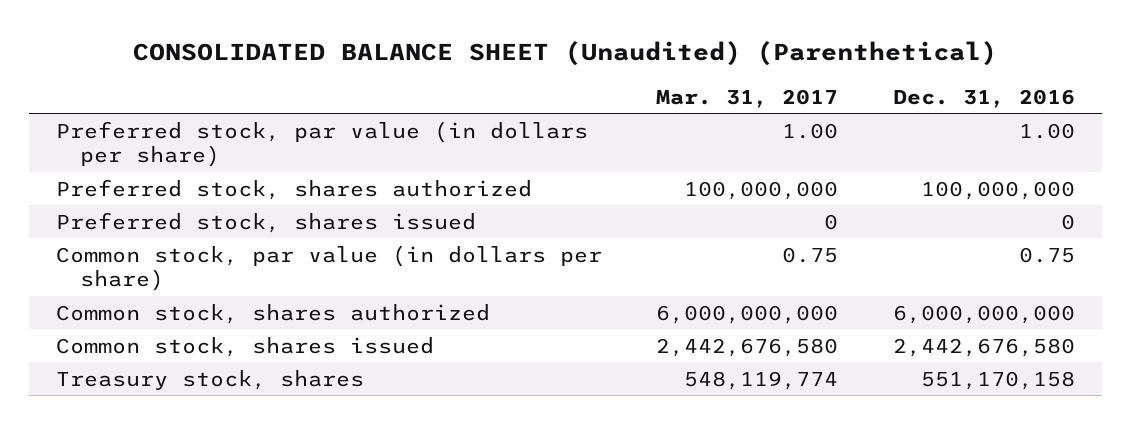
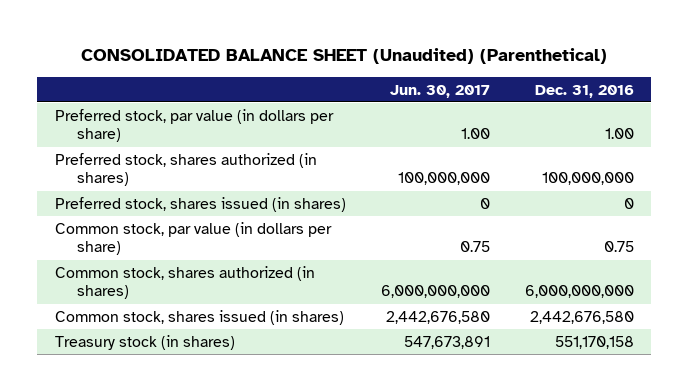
[656,88,839,108] Mar. 31, 2017 -> none
none -> [389,84,490,98] Jun. 30, 2017
[56,178,533,200] Preferred stock, shares authorized -> [54,152,317,187] Preferred stock, shares authorized (in shares)
[56,211,477,233] Preferred stock, shares issued -> [54,196,346,212] Preferred stock, shares issued (in shares)
[56,303,491,324] Common stock, shares authorized -> [54,265,315,300] Common stock, shares authorized (in shares)
[56,336,435,357] Common stock, shares issued -> [54,309,344,325] Common stock, shares issued (in shares)
[56,369,365,390] Treasury stock, shares -> [54,334,235,350] Treasury stock (in shares)

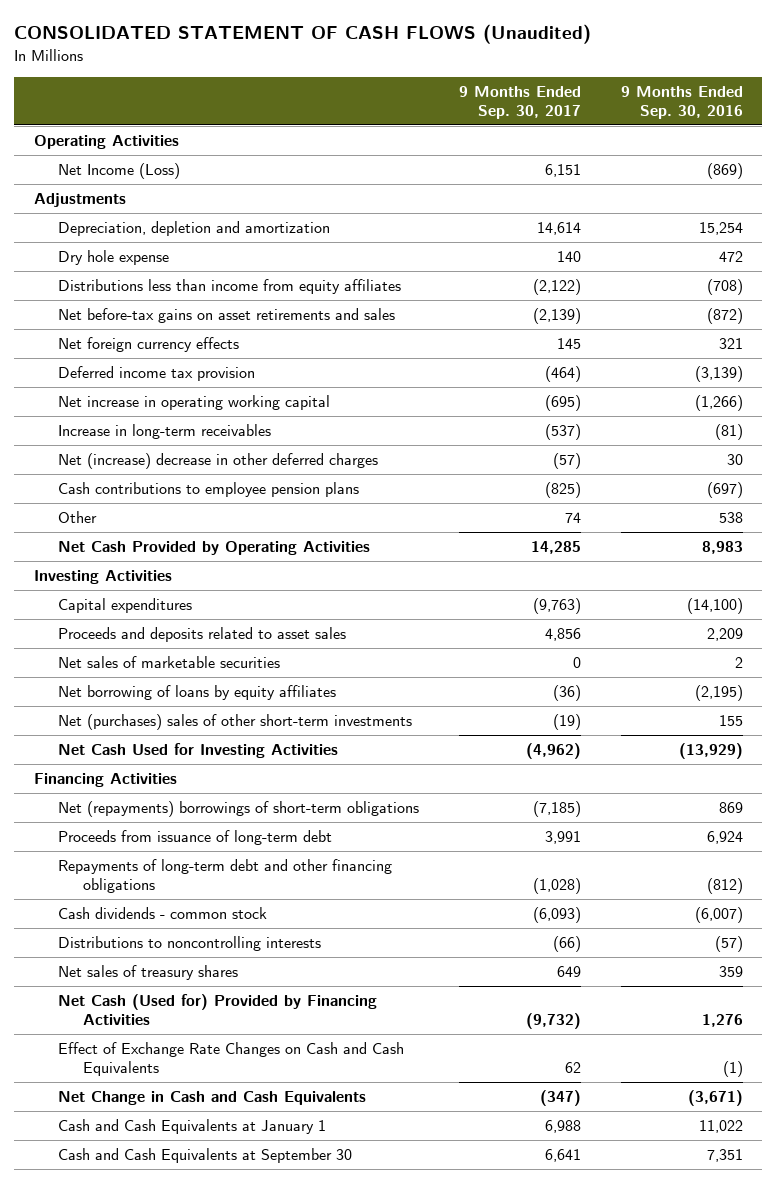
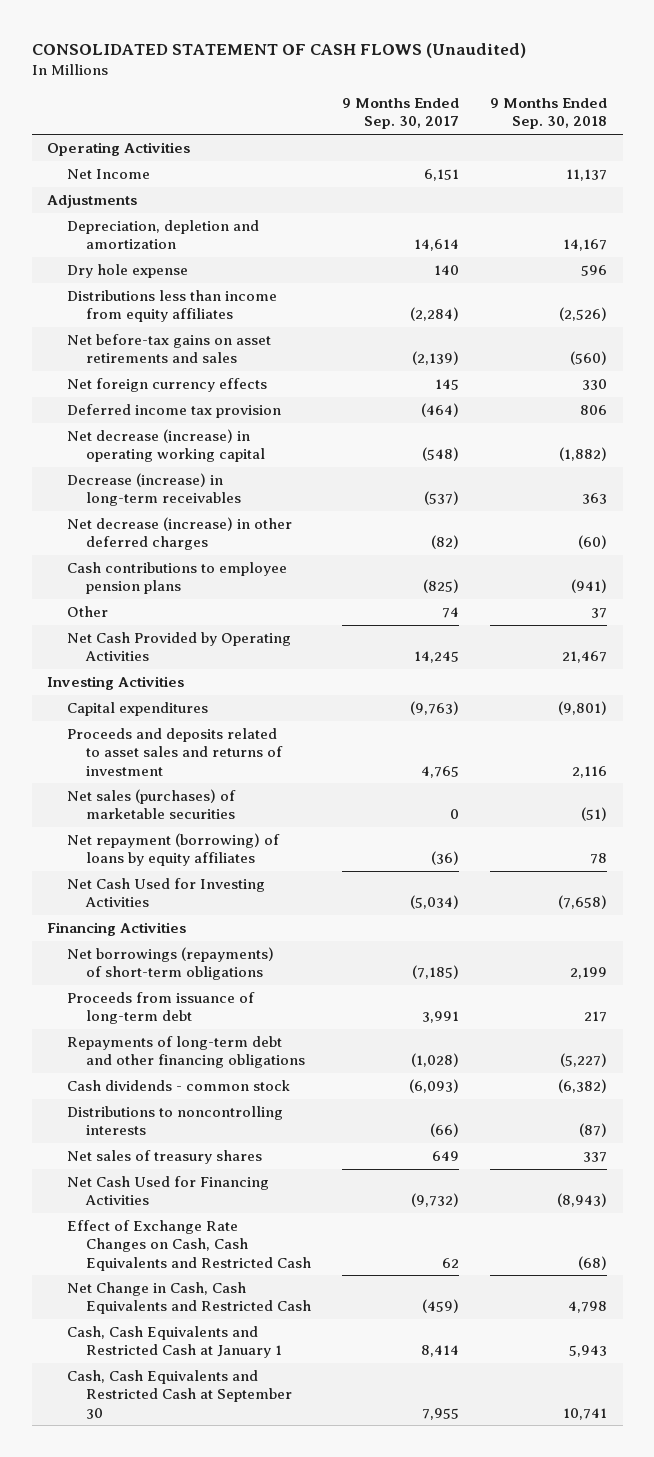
[620,86,743,120] 9 Months Ended Sep. 30, 2016 -> none
none -> [490,98,608,130] 9 Months Ended Sep. 30, 2018
[58,163,181,180] Net Income (Loss) -> [66,168,150,179] Net Income
[532,279,581,296] (2,122) -> [409,307,459,322] (2,284)
[58,395,331,411] Net increase in operating working capital -> [66,428,265,463] Net decrease (increase) in operating working capital
[544,395,581,412] (695) -> [421,447,459,462] (548)
[58,424,272,440] Increase in long-term receivables -> [66,472,241,507] Decrease (increase) in long-term receivables
[58,453,379,470] Net (increase) decrease in other deferred charges -> [66,516,292,551] Net decrease (increase) in other deferred charges
[552,453,581,470] (57) -> [430,535,459,550] (82)
[530,541,581,555] 14,285 -> [413,651,459,664] 14,245
[58,714,413,731] Net (purchases) sales of other short-term investments -> none
[58,627,347,643] Proceeds and deposits related to asset sales -> [66,727,283,776] Proceeds and deposits related to asset sales and returns of investment
[544,628,581,642] 4,856 -> [420,765,459,778] 4,765
[58,656,281,669] Net sales of marketable securities -> [66,788,236,820] Net sales (purchases) of marketable securities
[58,685,337,701] Net borrowing of loans by equity affiliates -> [66,832,280,867] Net repayment (borrowing) of loans by equity affiliates
[525,743,581,760] (4,962) -> [409,895,459,910] (5,034)
[58,801,420,818] Net (repayments) borrowings of short-term obligations -> [66,946,274,981] Net borrowings (repayments) of short-term obligations
[58,994,378,1026] Net Cash (Used for) Provided by Financing Activities -> [66,1175,269,1206] Net Cash Used for Financing Activities
[58,1042,405,1077] Effect of Exchange Rate Changes on Cash and Cash Equivalents -> [66,1219,311,1271] Effect of Exchange Rate Changes on Cash, Cash Equivalents and Restricted Cash
[58,1091,367,1106] Net Change in Cash and Cash Equivalents -> [66,1281,311,1315] Net Change in Cash, Cash Equivalents and Restricted Cash
[539,1090,581,1107] (347) -> [421,1299,459,1314] (459)
[58,1119,327,1135] Cash and Cash Equivalents at January 1 -> [66,1325,282,1359] Cash, Cash Equivalents and Restricted Cash at January 1
[544,1120,581,1134] 6,988 -> [420,1345,459,1358] 8,414
[58,1148,353,1164] Cash and Cash Equivalents at September 30 -> [66,1369,292,1419] Cash, Cash Equivalents and Restricted Cash at September 30
[544,1149,581,1163] 6,641 -> [421,1407,459,1420] 7,955

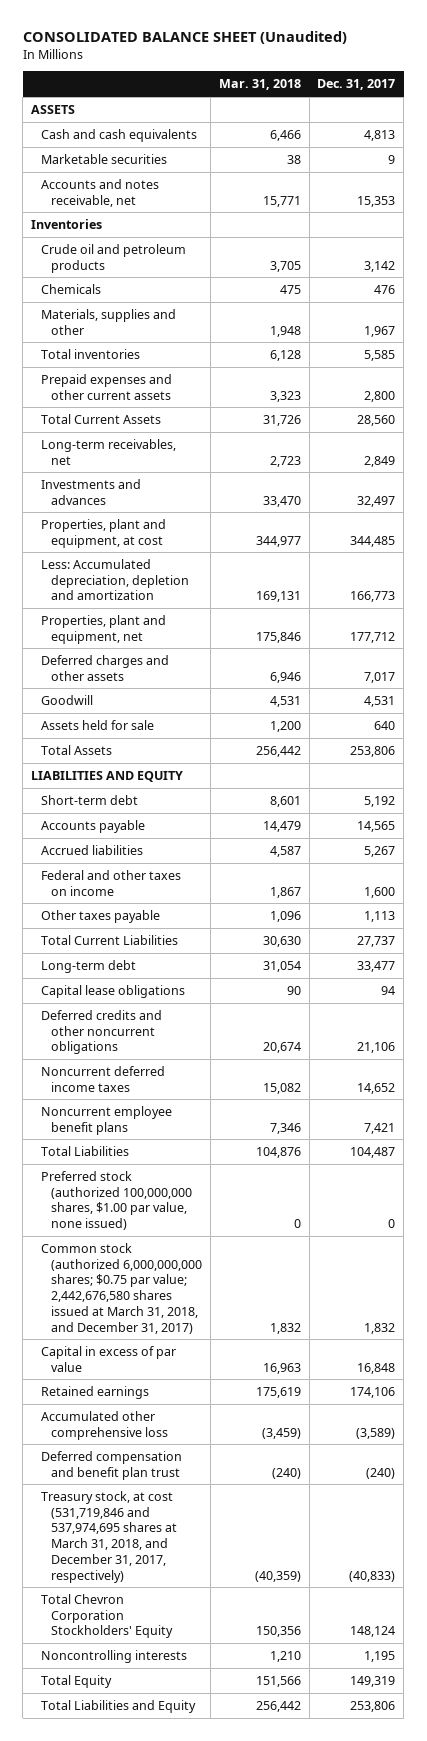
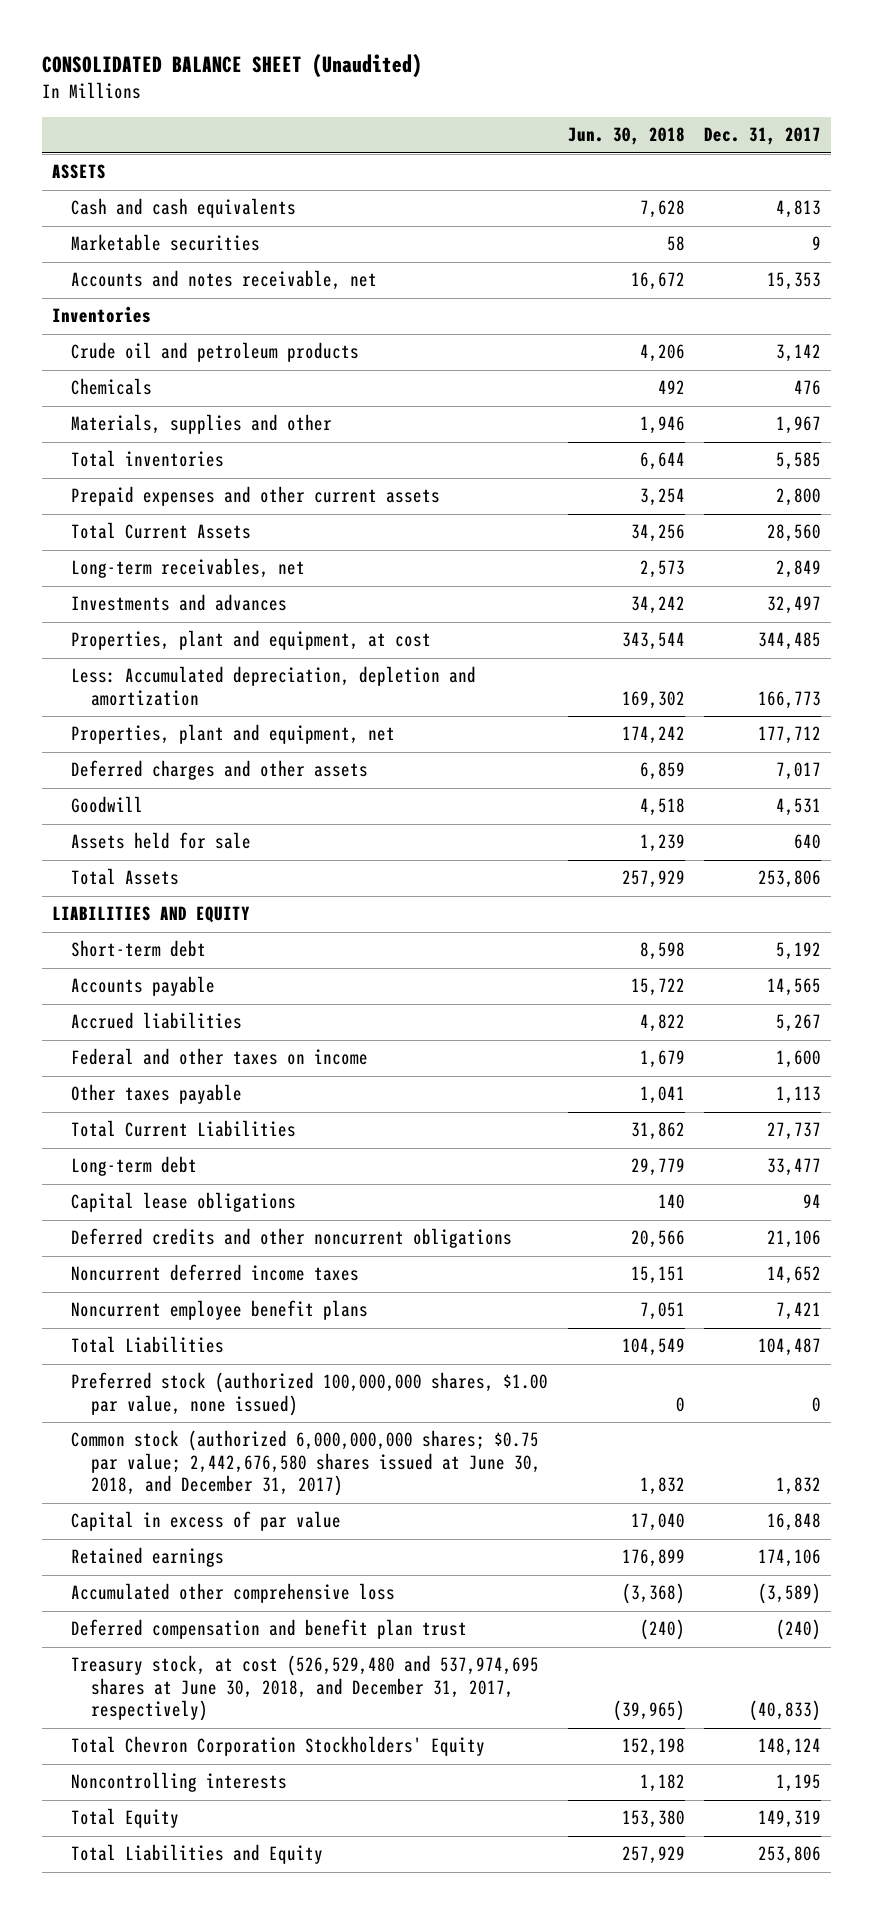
[218,79,301,91] Mar. 31, 2018 -> none
none -> [567,127,685,146] Jun. 30, 2018
[41,1242,202,1334] Common stock (authorized 6,000,000,000 shares; $0.75 par value; 2,442,676,580 shares issued at March 31, 2018, and December 31, 2017) -> [71,1430,541,1497] Common stock (authorized 6,000,000,000 shares; $0.75 par value; 2,442,676,580 shares issued at June 30, 2018, and December 31, 2017)
[41,1490,177,1583] Treasury stock, at cost (531,719,846 and 537,974,695 shares at March 31, 2018, and December 31, 2017, respectively) -> [71,1655,540,1722] Treasury stock, at cost (526,529,480 and 537,974,695 shares at June 30, 2018, and December 31, 2017, respectively)

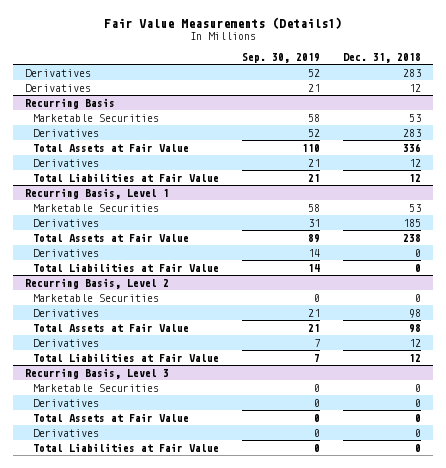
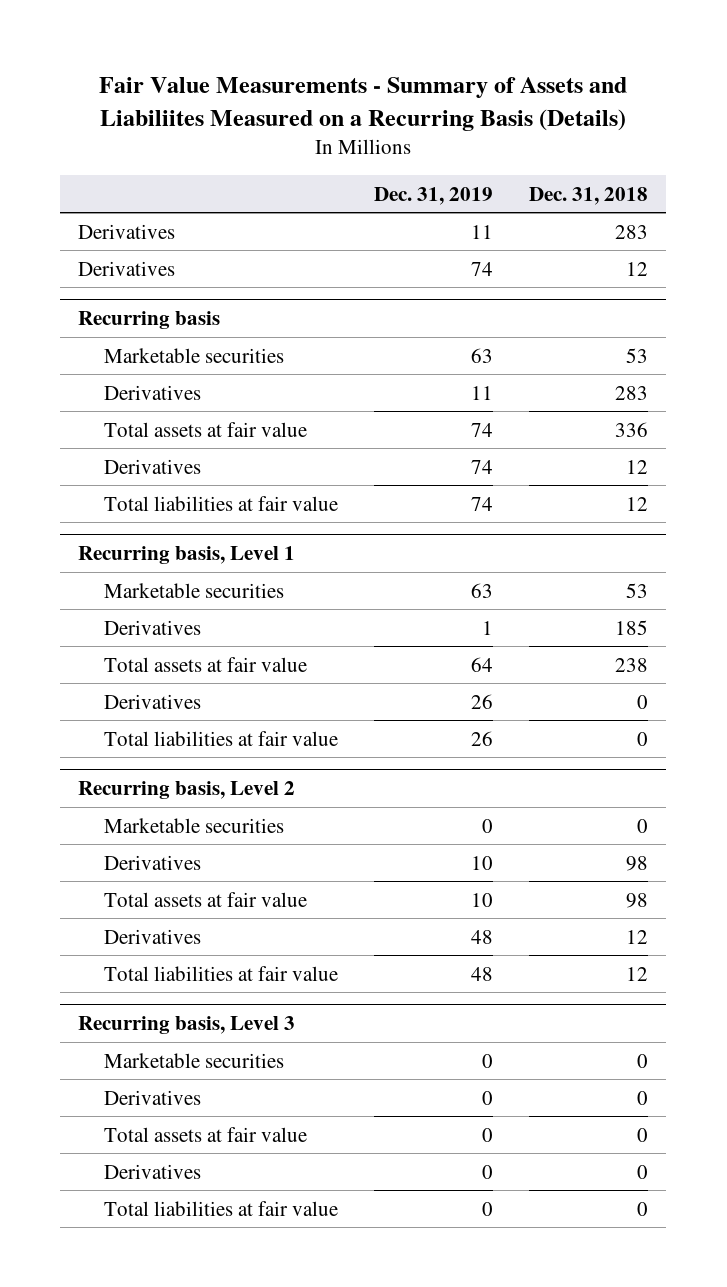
[104,16,343,29] Fair Value Measurements (Details1) -> [99,76,628,131] Fair Value Measurements - Summary of Assets and Liabiliites Measured on a Recurring Basis (Details)
[242,52,321,63] Sep. 30, 2019 -> none
none -> [374,186,494,205] Dec. 31, 2019
[24,97,115,109] Recurring Basis -> [78,311,221,330] Recurring basis
[33,113,160,122] Marketable Securities -> [103,347,284,363] Marketable securities
[33,142,190,152] Total Assets at Fair Value -> [103,421,307,437] Total assets at fair value
[33,172,220,182] Total Liabilities at Fair Value -> [103,495,338,511] Total liabilities at fair value
[24,187,169,199] Recurring Basis, Level 1 -> [78,546,296,565] Recurring basis, Level 1
[33,203,160,212] Marketable Securities -> [103,582,284,598] Marketable securities
[33,232,190,242] Total Assets at Fair Value -> [103,656,307,672] Total assets at fair value
[33,262,220,272] Total Liabilities at Fair Value -> [103,730,338,746] Total liabilities at fair value
[24,277,169,289] Recurring Basis, Level 2 -> [78,781,296,800] Recurring basis, Level 2
[33,293,160,302] Marketable Securities -> [103,817,284,833] Marketable securities
[33,322,190,332] Total Assets at Fair Value -> [103,891,307,907] Total assets at fair value
[33,352,220,362] Total Liabilities at Fair Value -> [103,965,338,981] Total liabilities at fair value
[24,367,169,379] Recurring Basis, Level 3 -> [78,1016,296,1035] Recurring basis, Level 3
[33,383,160,392] Marketable Securities -> [103,1052,284,1068] Marketable securities
[33,412,190,422] Total Assets at Fair Value -> [103,1126,307,1142] Total assets at fair value
[33,442,220,452] Total Liabilities at Fair Value -> [103,1200,338,1216] Total liabilities at fair value

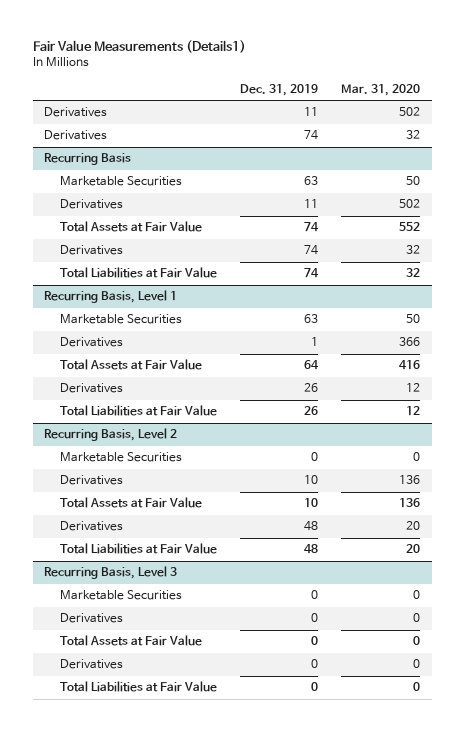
[99,76,628,131] Fair Value Measurements - Summary of Assets and Liabiliites Measured on a Recurring Basis (Details) -> [32,39,246,53] Fair Value Measurements (Details1)
[529,186,649,205] Dec. 31, 2018 -> none
none -> [341,84,421,97] Mar. 31, 2020
[78,311,221,330] Recurring basis -> [44,153,132,166] Recurring Basis
[103,347,284,363] Marketable securities -> [59,176,182,187] Marketable Securities
[103,421,307,437] Total assets at fair value -> [59,221,202,233] Total Assets at Fair Value
[103,495,338,511] Total liabilities at fair value -> [59,267,217,279] Total Liabilities at Fair Value
[78,546,296,565] Recurring basis, Level 1 -> [44,290,178,304] Recurring Basis, Level 1
[103,582,284,598] Marketable securities -> [59,314,182,325] Marketable Securities
[103,656,307,672] Total assets at fair value -> [59,359,202,371] Total Assets at Fair Value
[103,730,338,746] Total liabilities at fair value -> [59,405,217,417] Total Liabilities at Fair Value
[78,781,296,800] Recurring basis, Level 2 -> [44,428,178,442] Recurring Basis, Level 2
[103,817,284,833] Marketable securities -> [59,452,182,463] Marketable Securities
[103,891,307,907] Total assets at fair value -> [59,497,202,509] Total Assets at Fair Value
[103,965,338,981] Total liabilities at fair value -> [59,543,217,555] Total Liabilities at Fair Value
[78,1016,296,1035] Recurring basis, Level 3 -> [44,566,178,580] Recurring Basis, Level 3
[103,1052,284,1068] Marketable securities -> [59,590,182,601] Marketable Securities
[103,1126,307,1142] Total assets at fair value -> [59,635,202,647] Total Assets at Fair Value
[103,1200,338,1216] Total liabilities at fair value -> [59,681,217,693] Total Liabilities at Fair Value

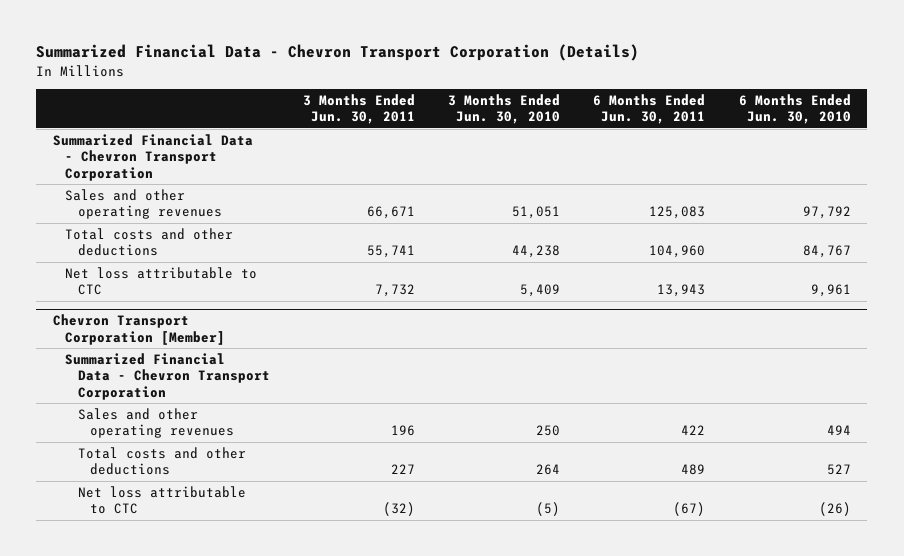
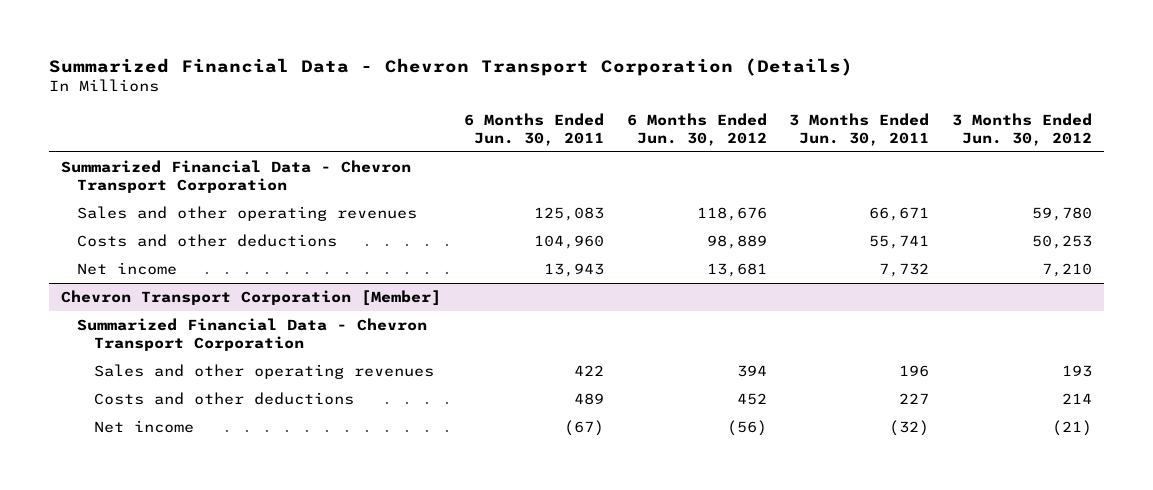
[448,93,561,125] 3 Months Ended Jun. 30, 2010 -> none
[738,93,851,125] 6 Months Ended Jun. 30, 2010 -> none
none -> [626,113,767,147] 6 Months Ended Jun. 30, 2012
none -> [952,113,1093,147] 3 Months Ended Jun. 30, 2012
[65,227,234,257] Total costs and other deductions -> [77,234,338,248] Costs and other deductions
[65,266,258,296] Net loss attributable to CTC -> [77,262,178,276] Net income
[77,446,246,476] Total costs and other deductions -> [94,392,355,406] Costs and other deductions
[77,485,246,515] Net loss attributable to CTC -> [94,420,195,434] Net income

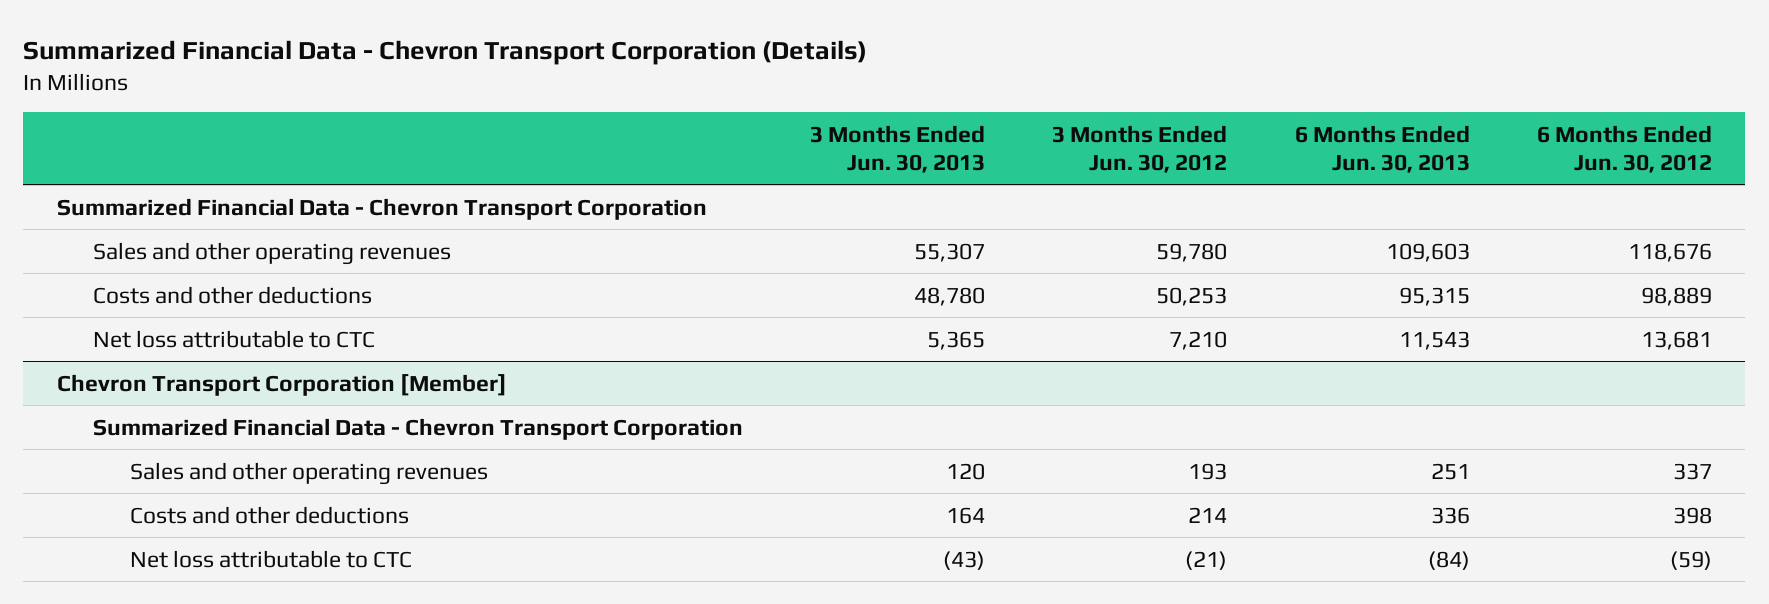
[463,113,604,147] 6 Months Ended Jun. 30, 2011 -> none
[789,113,930,147] 3 Months Ended Jun. 30, 2011 -> none
none -> [810,124,986,173] 3 Months Ended Jun. 30, 2013
none -> [1294,124,1470,173] 6 Months Ended Jun. 30, 2013
[77,262,178,276] Net income -> [93,329,376,348] Net loss attributable to CTC
[94,420,195,434] Net income -> none
[736,365,767,378] 394 -> [1672,462,1712,480] 337
[736,393,767,406] 452 -> [1672,506,1712,524] 398
none -> [129,549,412,568] Net loss attributable to CTC

